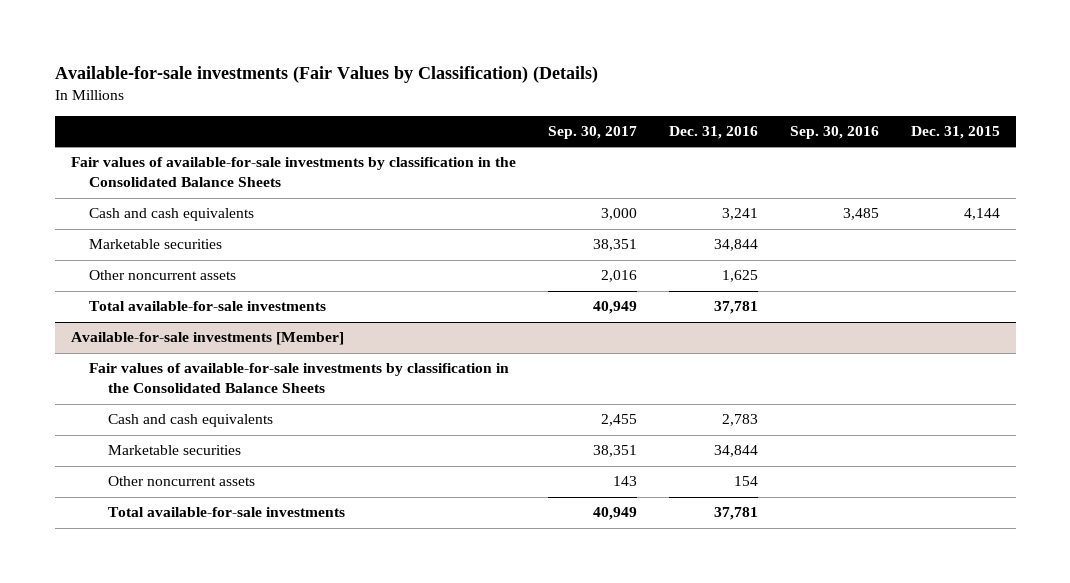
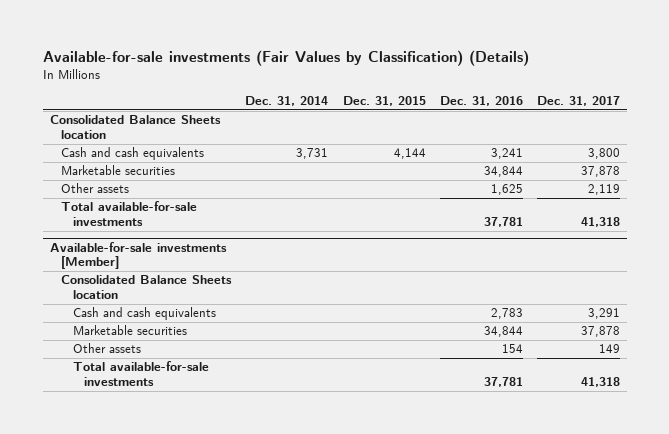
[547,126,637,140] Sep. 30, 2017 -> none
[789,126,879,140] Sep. 30, 2016 -> none
none -> [245,96,329,107] Dec. 31, 2014
none -> [536,96,620,107] Dec. 31, 2017
[70,157,516,188] Fair values of available-for-sale investments by classification in the Consolidated Balance Sheets -> [49,115,221,139] Consolidated Balance Sheets location
[89,270,237,281] Other noncurrent assets -> [61,183,130,194] Other assets
[89,363,510,394] Fair values of available-for-sale investments by classification in the Consolidated Balance Sheets -> [61,275,233,299] Consolidated Balance Sheets location
[108,476,256,487] Other noncurrent assets -> [72,343,141,354] Other assets

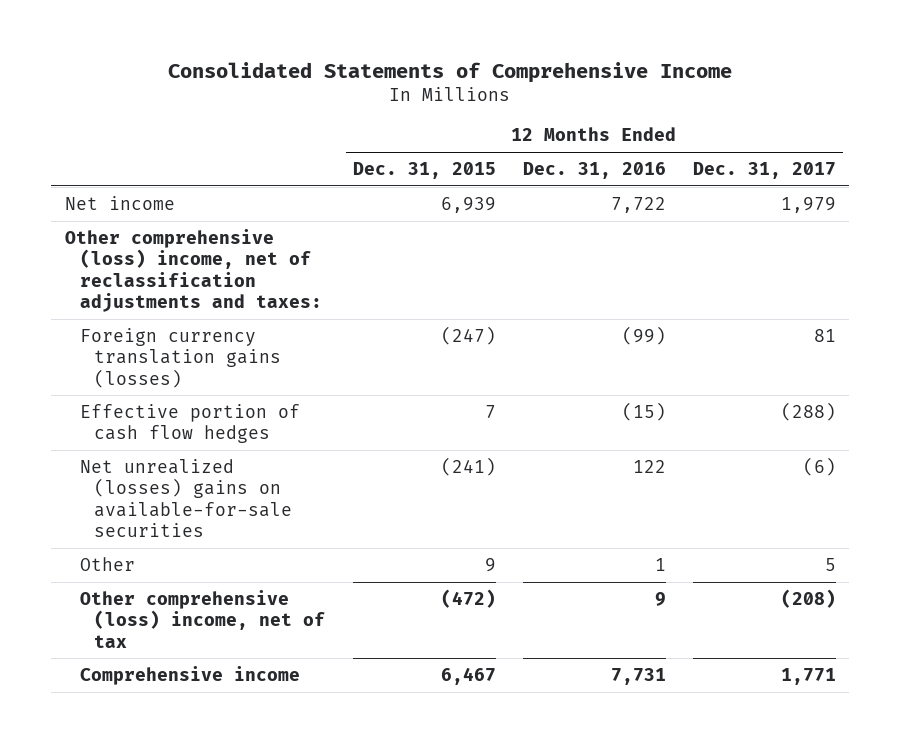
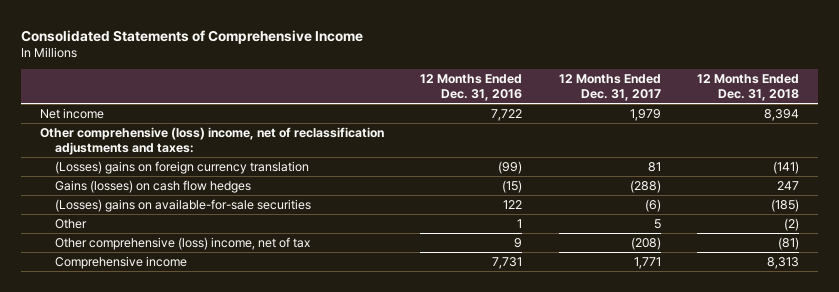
[352,162,496,180] Dec. 31, 2015 -> none
none -> [697,74,800,102] 12 Months Ended Dec. 31, 2018
[79,327,282,388] Foreign currency translation gains (losses) -> [54,160,309,174] (Losses) gains on foreign currency translation
[79,403,300,444] Effective portion of cash flow hedges -> [54,179,251,193] Gains (losses) on cash flow hedges
[79,458,293,537] Net unrealized (losses) gains on available-for-sale securities -> [54,198,311,212] (Losses) gains on available-for-sale securities

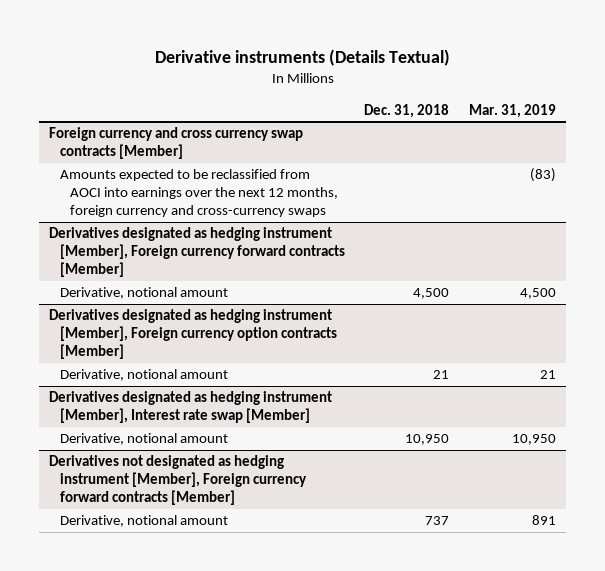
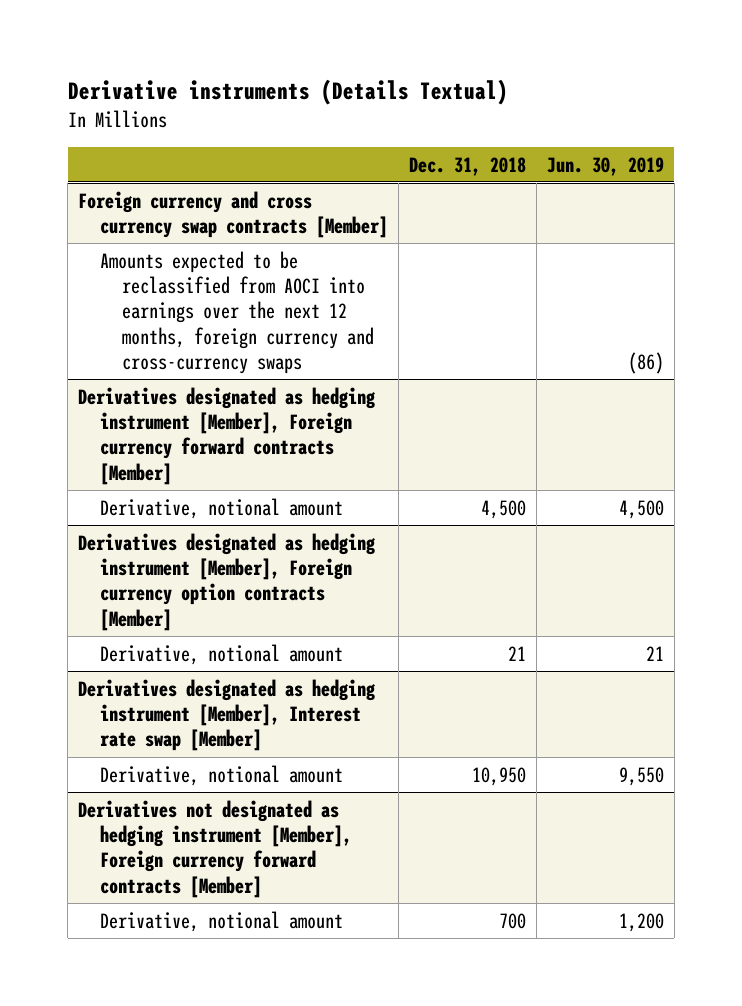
[469,103,557,118] Mar. 31, 2019 -> none
none -> [546,156,664,176] Jun. 30, 2019
[425,516,450,526] 737 -> [498,912,526,929] 700

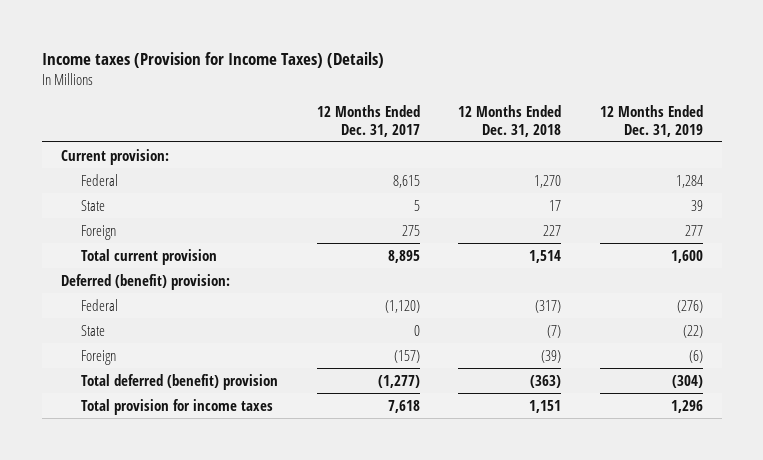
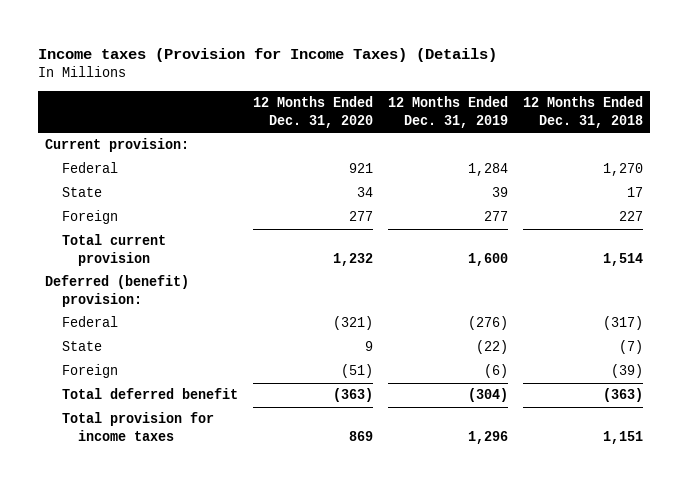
[316,105,420,137] 12 Months Ended Dec. 31, 2017 -> none
none -> [252,96,373,128] 12 Months Ended Dec. 31, 2020
[81,373,279,390] Total deferred (benefit) provision -> [61,388,238,400] Total deferred benefit

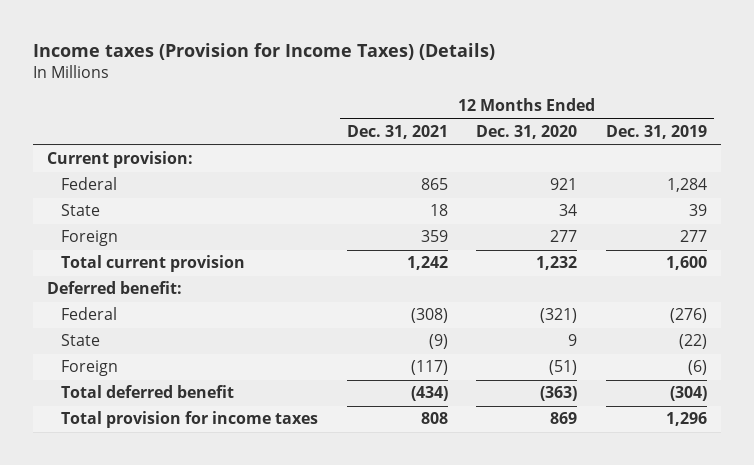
[522,96,643,128] 12 Months Ended Dec. 31, 2018 -> none
none -> [346,125,448,140] Dec. 31, 2021
[45,275,190,307] Deferred (benefit) provision: -> [46,281,182,295] Deferred benefit:

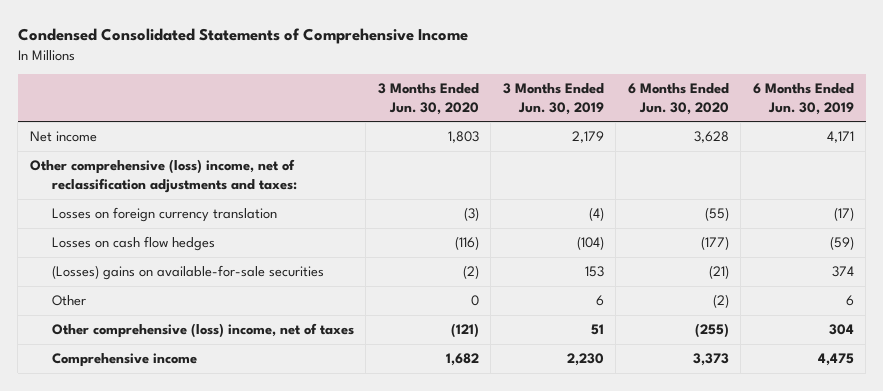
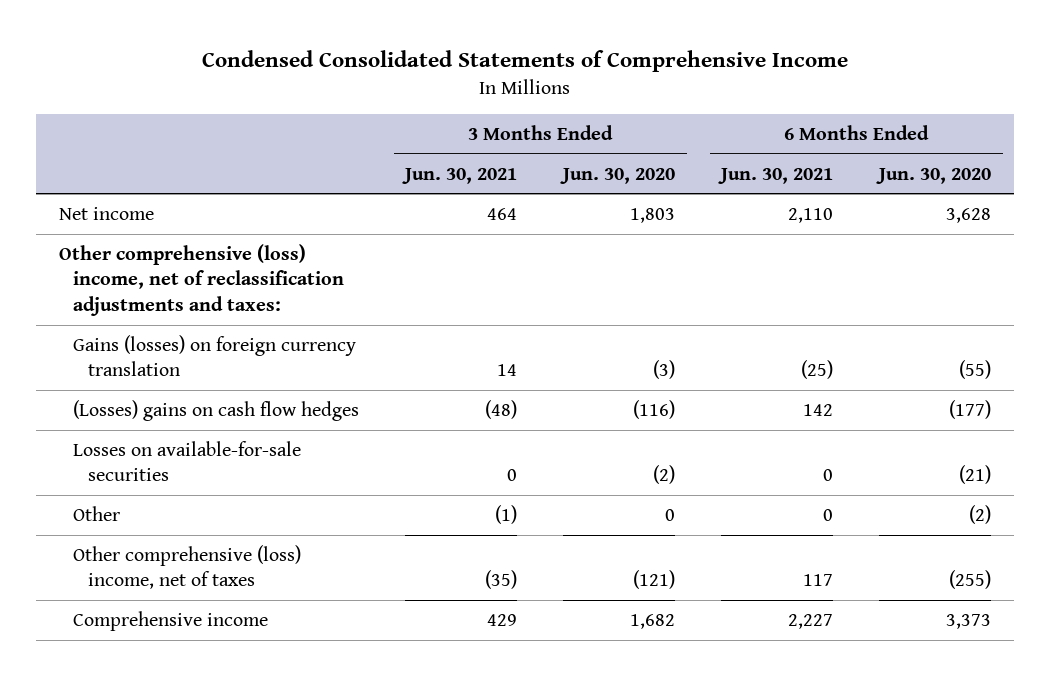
[502,83,604,115] 3 Months Ended Jun. 30, 2019 -> none
[752,83,854,115] 6 Months Ended Jun. 30, 2019 -> none
none -> [402,167,518,184] Jun. 30, 2021
none -> [718,167,834,184] Jun. 30, 2021
[51,207,277,223] Losses on foreign currency translation -> [73,335,357,377] Gains (losses) on foreign currency translation
[51,236,215,252] Losses on cash flow hedges -> [73,400,360,422] (Losses) gains on cash flow hedges
[51,265,324,281] (Losses) gains on available-for-sale securities -> [73,441,302,482] Losses on available-for-sale securities

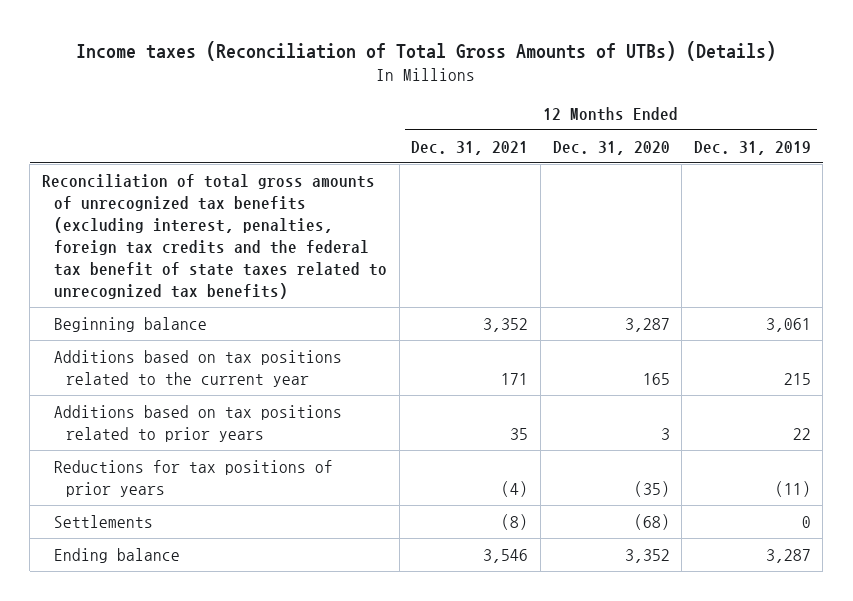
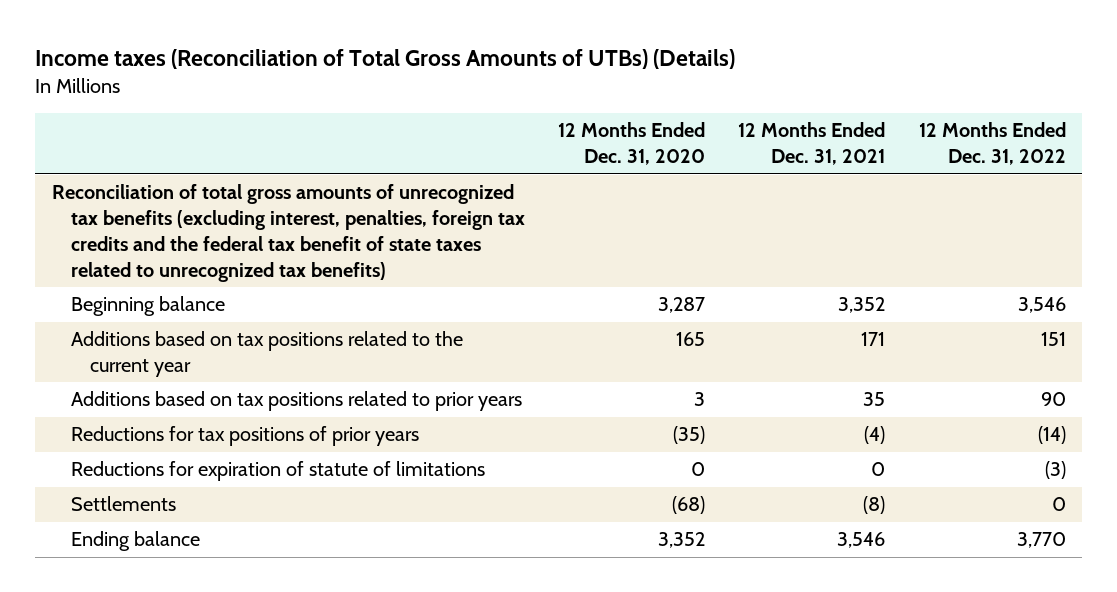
[693,140,811,155] Dec. 31, 2019 -> none
none -> [918,122,1066,166] 12 Months Ended Dec. 31, 2022
none -> [70,461,485,482] Reductions for expiration of statute of limitations

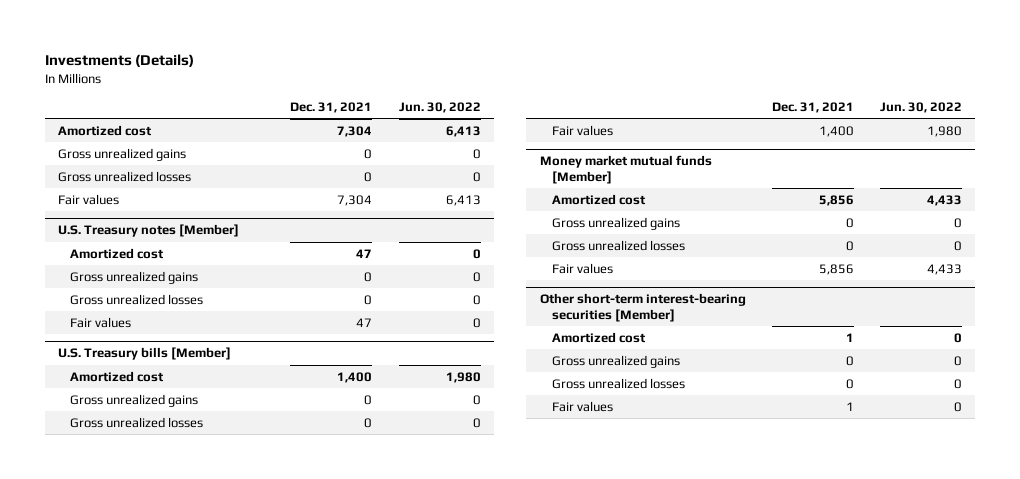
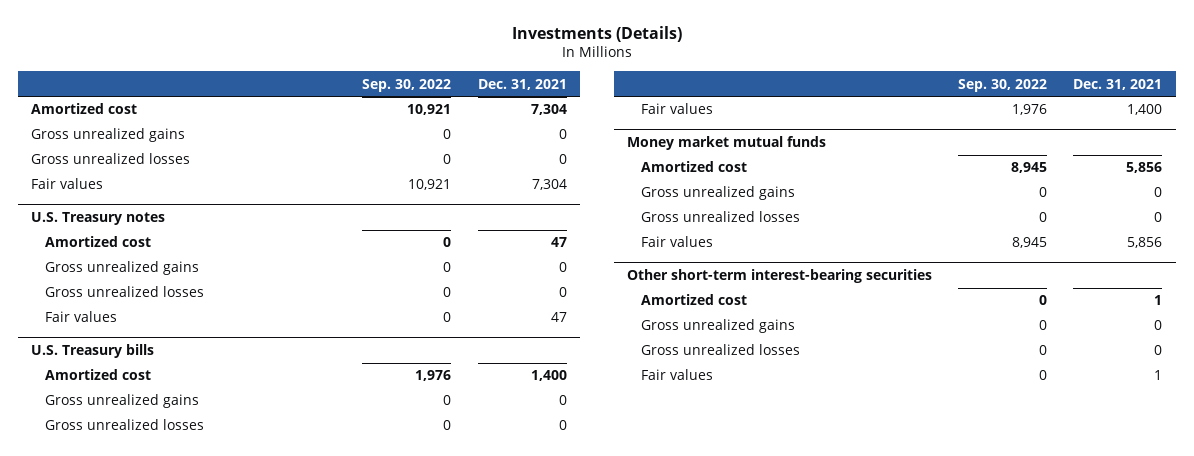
[398,102,481,114] Jun. 30, 2022 -> none
none -> [362,78,452,92] Sep. 30, 2022
[58,224,240,238] U.S. Treasury notes [Member] -> [31,212,166,226] U.S. Treasury notes
[58,347,232,361] U.S. Treasury bills [Member] -> [31,344,155,359] U.S. Treasury bills
[539,155,712,185] Money market mutual funds [Member] -> [626,136,826,151] Money market mutual funds
[539,293,746,323] Other short-term interest-bearing securities [Member] -> [626,269,932,284] Other short-term interest-bearing securities

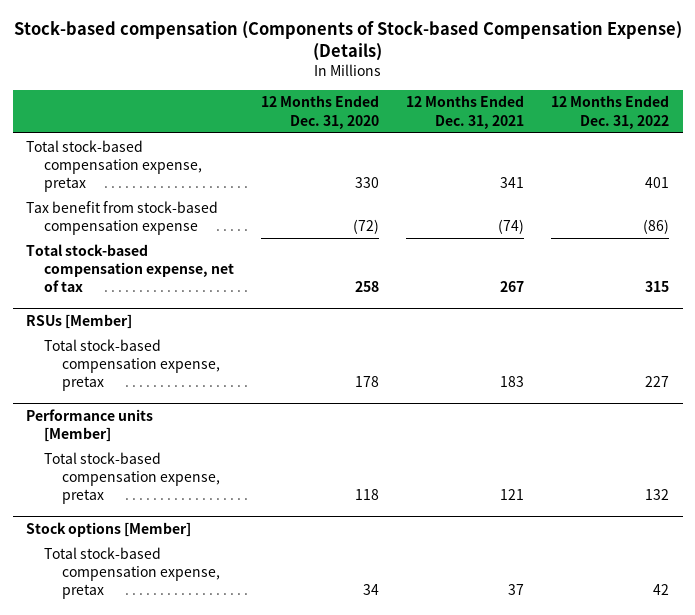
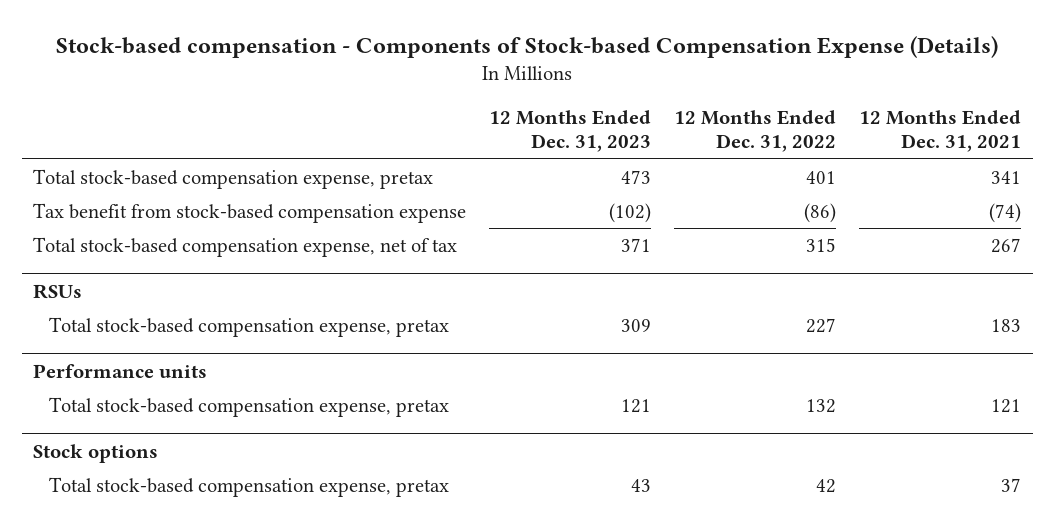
[13,20,682,61] Stock-based compensation (Components of Stock-based Compensation Expense) (Details) -> [56,35,999,58] Stock-based compensation - Components of Stock-based Compensation Expense (Details)
[261,95,380,129] 12 Months Ended Dec. 31, 2020 -> none
none -> [489,110,652,153] 12 Months Ended Dec. 31, 2023
[26,313,133,329] RSUs [Member] -> [33,283,83,299] RSUs
[26,408,154,443] Performance units [Member] -> [33,363,208,378] Performance units
[26,521,192,537] Stock options [Member] -> [33,443,159,463] Stock options

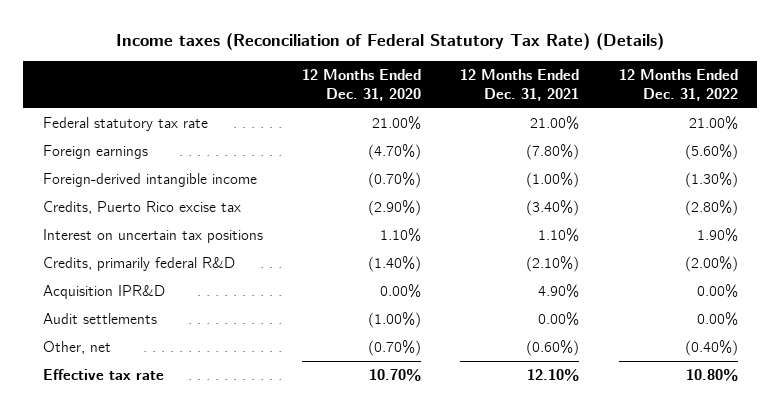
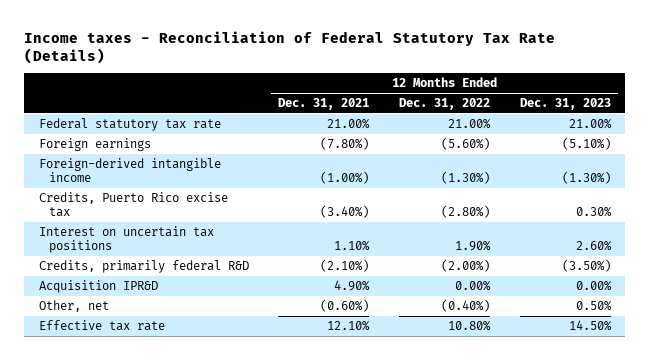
[116,33,665,51] Income taxes (Reconciliation of Federal Statutory Tax Rate) (Details) -> [24,30,556,65] Income taxes - Reconciliation of Federal Statutory Tax Rate (Details)
[301,69,421,101] 12 Months Ended Dec. 31, 2020 -> none
none -> [519,98,611,111] Dec. 31, 2023
[42,313,157,325] Audit settlements -> none

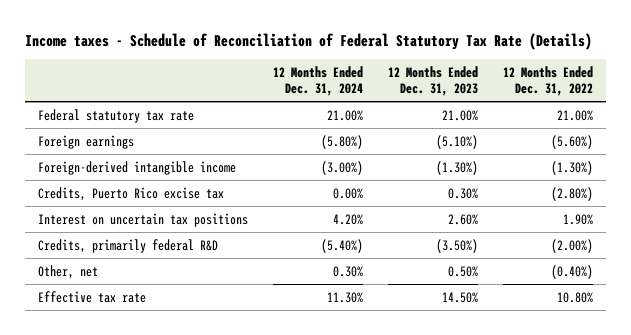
[24,30,556,65] Income taxes - Reconciliation of Federal Statutory Tax Rate (Details) -> [25,33,593,51] Income taxes - Schedule of Reconciliation of Federal Statutory Tax Rate (Details)
[278,98,370,111] Dec. 31, 2021 -> none
none -> [273,65,364,96] 12 Months Ended Dec. 31, 2024
[38,280,158,294] Acquisition IPR&D -> none

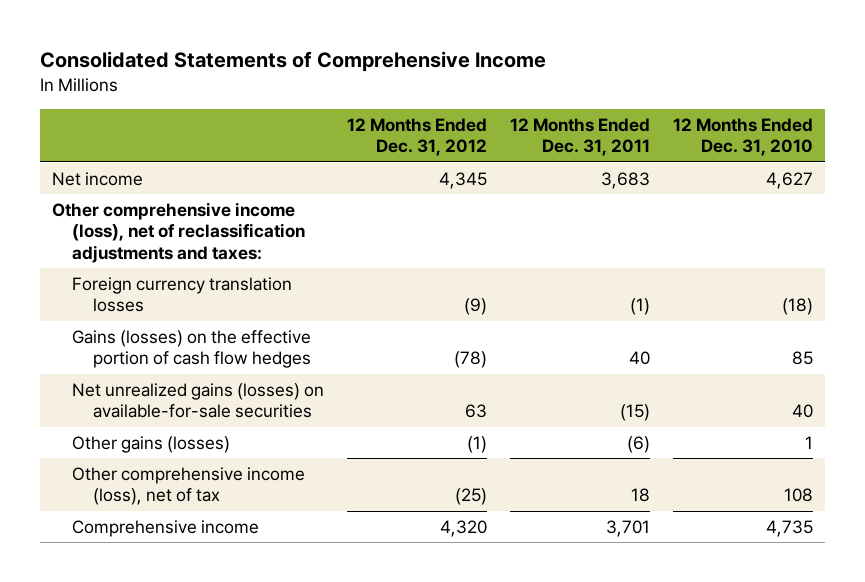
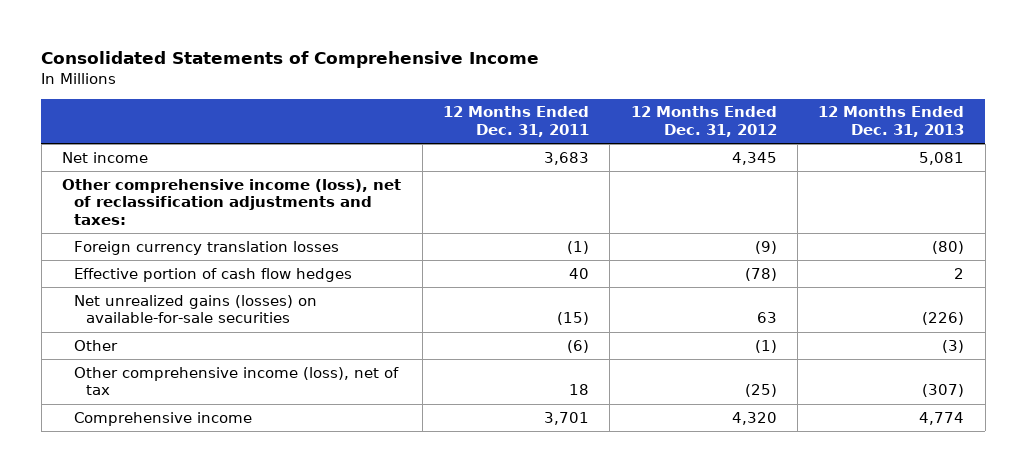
[673,118,814,157] 12 Months Ended Dec. 31, 2010 -> none
none -> [818,106,965,137] 12 Months Ended Dec. 31, 2013
[72,330,312,369] Gains (losses) on the effective portion of cash flow hedges -> [73,267,352,282] Effective portion of cash flow hedges
[72,436,231,454] Other gains (losses) -> [73,339,118,351] Other

